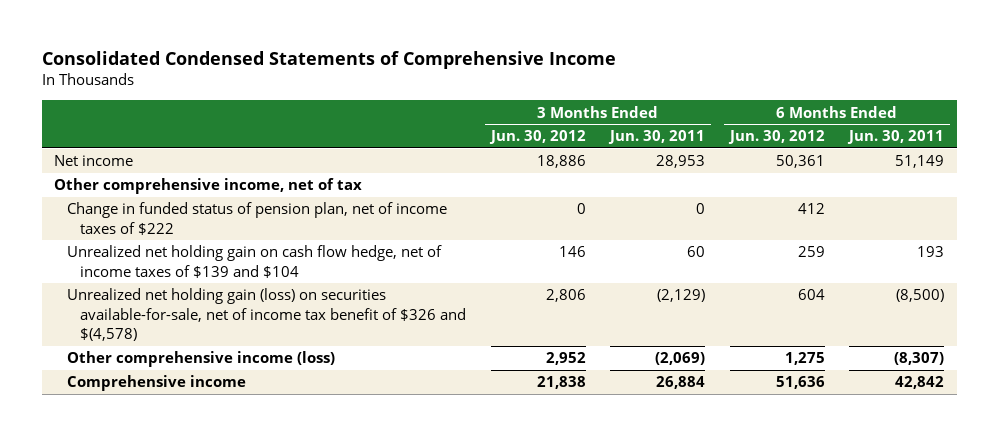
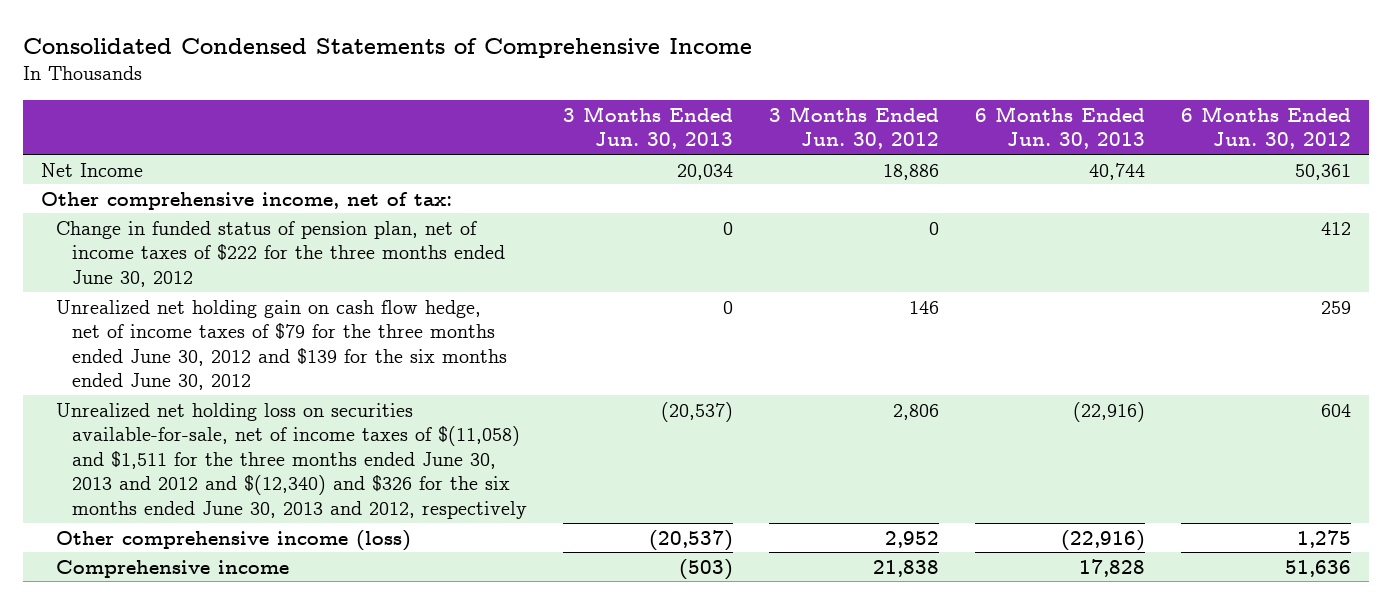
[608,130,706,145] Jun. 30, 2011 -> none
[847,130,945,145] Jun. 30, 2011 -> none
none -> [562,105,733,150] 3 Months Ended Jun. 30, 2013
none -> [975,105,1146,150] 6 Months Ended Jun. 30, 2013
[54,155,134,167] Net income -> [40,162,143,177] Net Income
[54,178,363,195] Other comprehensive income, net of tax -> [40,191,452,210] Other comprehensive income, net of tax:
[67,202,448,235] Change in funded status of pension plan, net of income taxes of $222 -> [56,220,505,287] Change in funded status of pension plan, net of income taxes of $222 for the three months ended June 30, 2012
[67,245,443,278] Unrealized net holding gain on cash flow hedge, net of income taxes of $139 and $104 -> [56,299,507,391] Unrealized net holding gain on cash flow hedge, net of income taxes of $79 for the three months ended June 30, 2012 and $139 for the six months ended June 30, 2012
[67,288,467,342] Unrealized net holding gain (loss) on securities available-for-sale, net of income tax benefit of $326 and $(4,578) -> [56,402,527,520] Unrealized net holding loss on securities available-for-sale, net of income taxes of $(11,058) and $1,511 for the three months ended June 30, 2013 and 2012 and $(12,340) and $326 for the six months ended June 30, 2013 and 2012, respectively

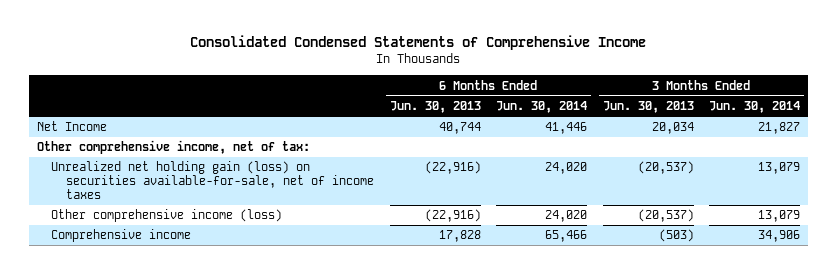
[768,105,939,150] 3 Months Ended Jun. 30, 2012 -> none
[1181,105,1352,150] 6 Months Ended Jun. 30, 2012 -> none
none -> [496,101,588,114] Jun. 30, 2014
none -> [709,101,801,114] Jun. 30, 2014
[56,220,505,287] Change in funded status of pension plan, net of income taxes of $222 for the three months ended June 30, 2012 -> none
[56,299,507,391] Unrealized net holding gain on cash flow hedge, net of income taxes of $79 for the three months ended June 30, 2012 and $139 for the six months ended June 30, 2012 -> none
[56,402,527,520] Unrealized net holding loss on securities available-for-sale, net of income taxes of $(11,058) and $1,511 for the three months ended June 30, 2013 and 2012 and $(12,340) and $326 for the six months ended June 30, 2013 and 2012, respectively -> [51,161,374,200] Unrealized net holding gain (loss) on securities available-for-sale, net of income taxes

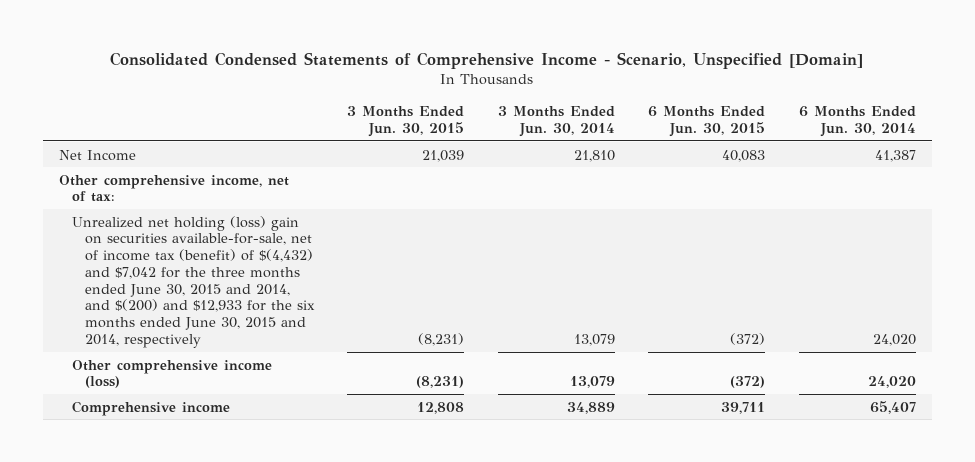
[190,35,647,51] Consolidated Condensed Statements of Comprehensive Income -> [110,51,864,69] Consolidated Condensed Statements of Comprehensive Income - Scenario, Unspecified [Domain]
[389,101,481,114] Jun. 30, 2013 -> none
[602,101,694,114] Jun. 30, 2013 -> none
none -> [347,106,465,138] 3 Months Ended Jun. 30, 2015
none -> [648,106,766,138] 6 Months Ended Jun. 30, 2015
[545,122,588,135] 41,446 -> [874,149,916,162] 41,387
[758,122,801,135] 21,827 -> [573,149,615,162] 21,810
[51,161,374,200] Unrealized net holding gain (loss) on securities available-for-sale, net of income taxes -> [71,215,315,348] Unrealized net holding (loss) gain on securities available-for-sale, net of income tax (benefit) of $(4,432) and $7,042 for the three months ended June 30, 2015 and 2014, and $(200) and $12,933 for the six months ended June 30, 2015 and 2014, respectively
[545,230,588,243] 65,466 -> [869,400,916,414] 65,407
[758,230,801,243] 34,906 -> [566,401,615,414] 34,889

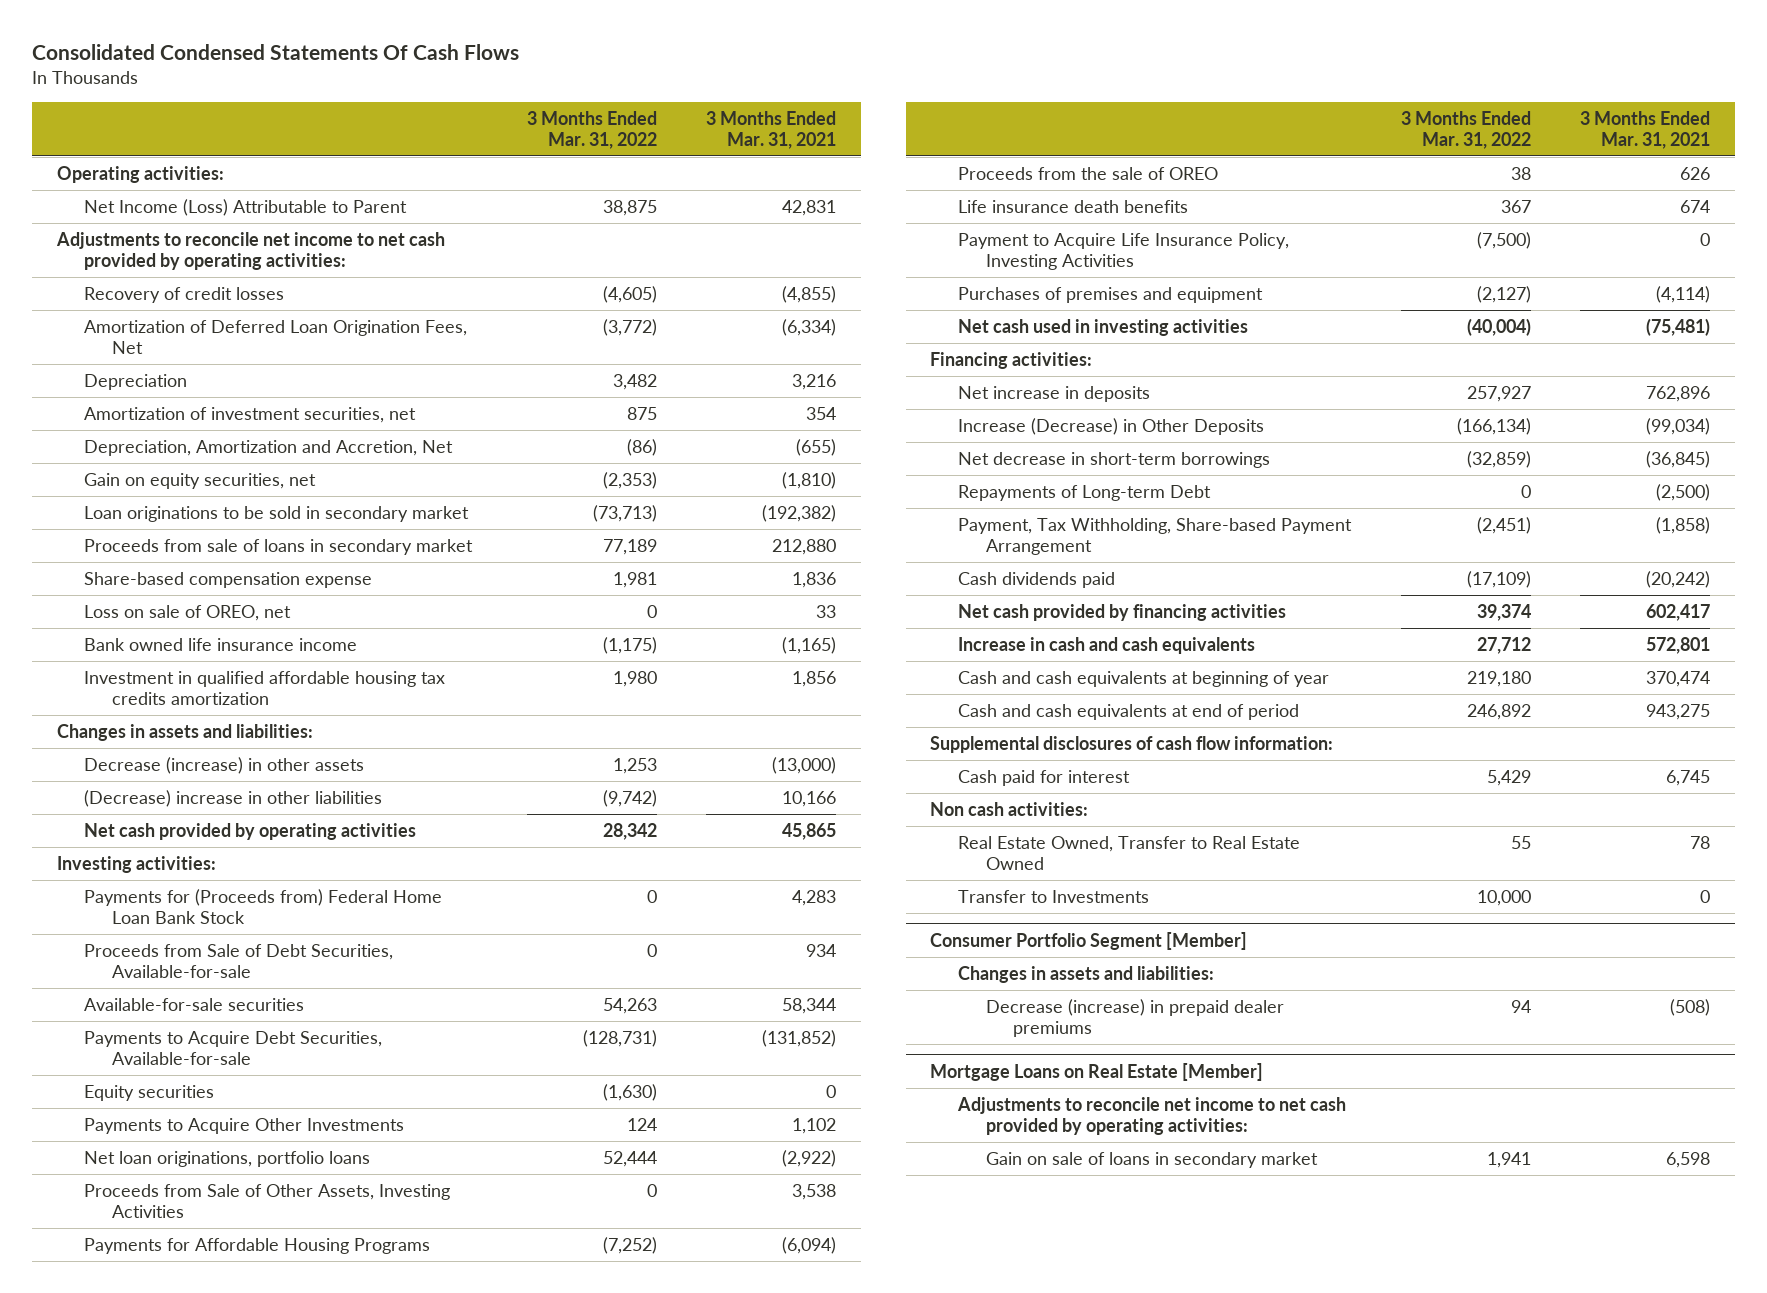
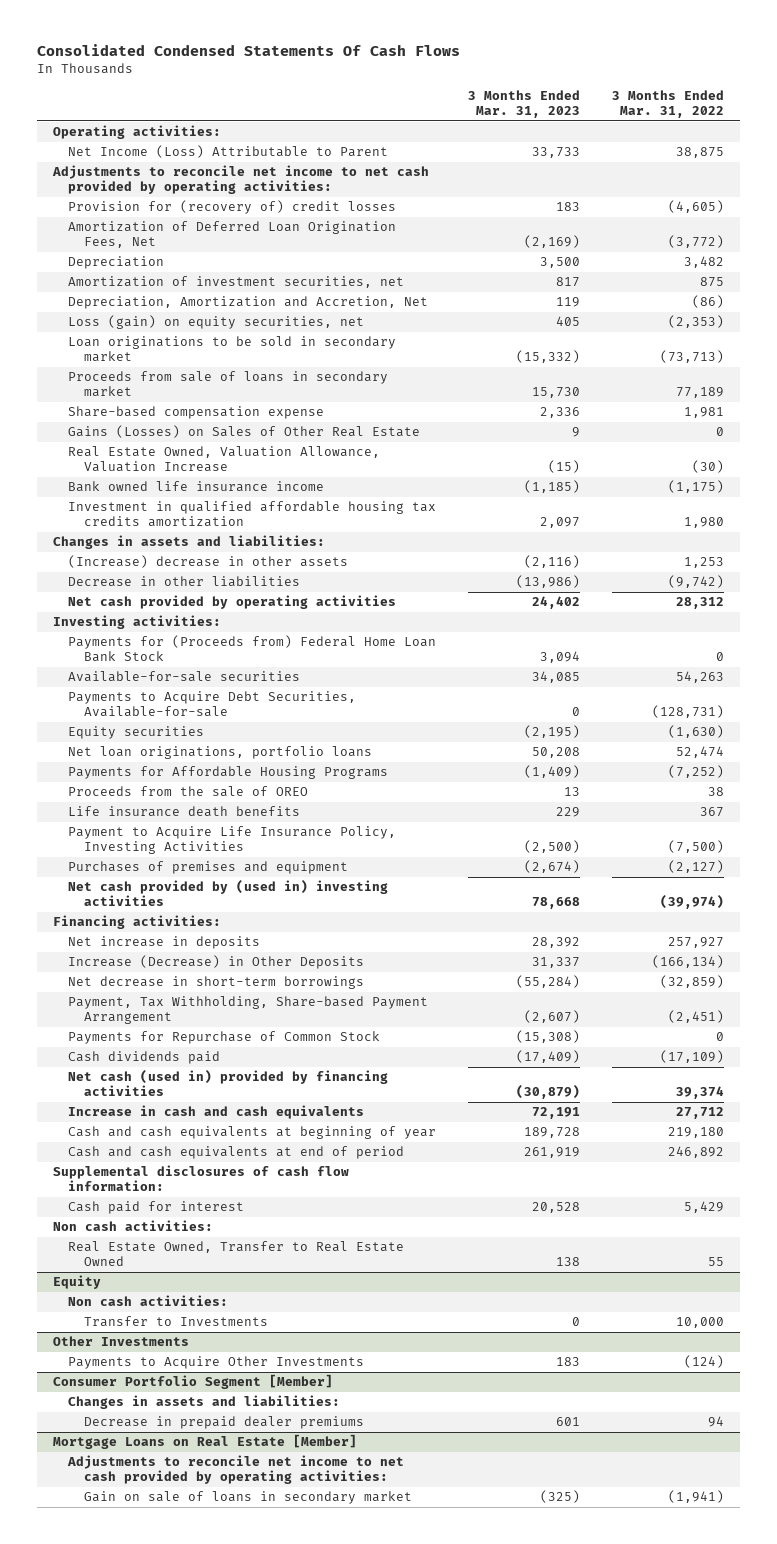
[706,110,837,149] 3 Months Ended Mar. 31, 2021 -> none
none -> [468,89,581,119] 3 Months Ended Mar. 31, 2023
[84,287,285,304] Recovery of credit losses -> [68,200,397,215] Provision for (recovery of) credit losses
[84,473,317,490] Gain on equity securities, net -> [68,315,365,330] Loss (gain) on equity securities, net
[84,605,292,622] Loss on sale of OREO, net -> [68,425,421,439] Gains (Losses) on Sales of Other Real Estate
none -> [68,446,381,473] Real Estate Owned, Valuation Allowance, Valuation Increase
[84,757,365,775] Decrease (increase) in other assets -> [68,555,349,569] (Increase) decrease in other assets
[84,790,383,808] (Decrease) increase in other liabilities -> [68,576,301,588] Decrease in other liabilities
[602,823,657,841] 28,342 -> [676,597,725,610] 28,312
[84,944,394,979] Proceeds from Sale of Debt Securities, Available-for-sale -> none
[84,1118,405,1135] Payments to Acquire Other Investments -> none
[84,1184,451,1219] Proceeds from Sale of Other Assets, Investing Activities -> none
[602,1151,657,1168] 52,444 -> [676,746,725,759] 52,474
[958,319,1249,337] Net cash used in investing activities -> [68,880,389,907] Net cash provided by (used in) investing activities
[1466,318,1531,337] (40,004) -> [660,895,725,910] (39,974)
[958,485,1212,502] Repayments of Long-term Debt -> none
none -> [68,1031,381,1045] Payments for Repurchase of Common Stock
[958,604,1287,622] Net cash provided by financing activities -> [68,1070,389,1097] Net cash (used in) provided by financing activities
none -> [52,1275,101,1290] Equity
none -> [68,1295,229,1307] Non cash activities:
none -> [52,1336,189,1347] Other Investments
none -> [68,1356,365,1370] Payments to Acquire Other Investments
[985,999,1284,1038] Decrease (increase) in prepaid dealer premiums -> [84,1416,365,1430] Decrease in prepaid dealer premiums
[1486,1152,1531,1169] 1,941 -> [668,1490,725,1504] (1,941)

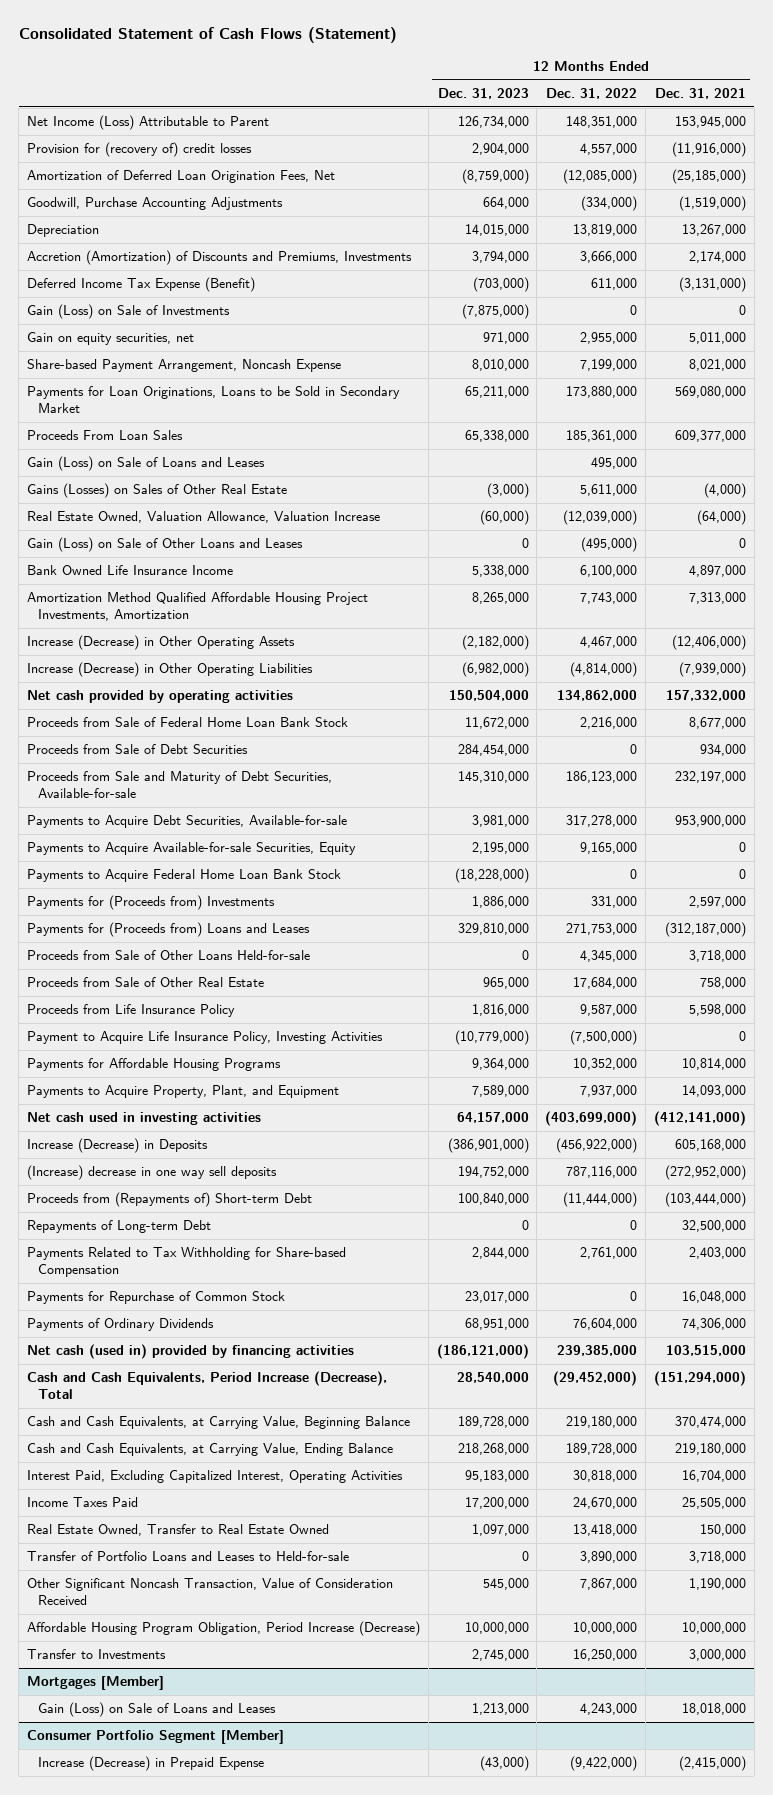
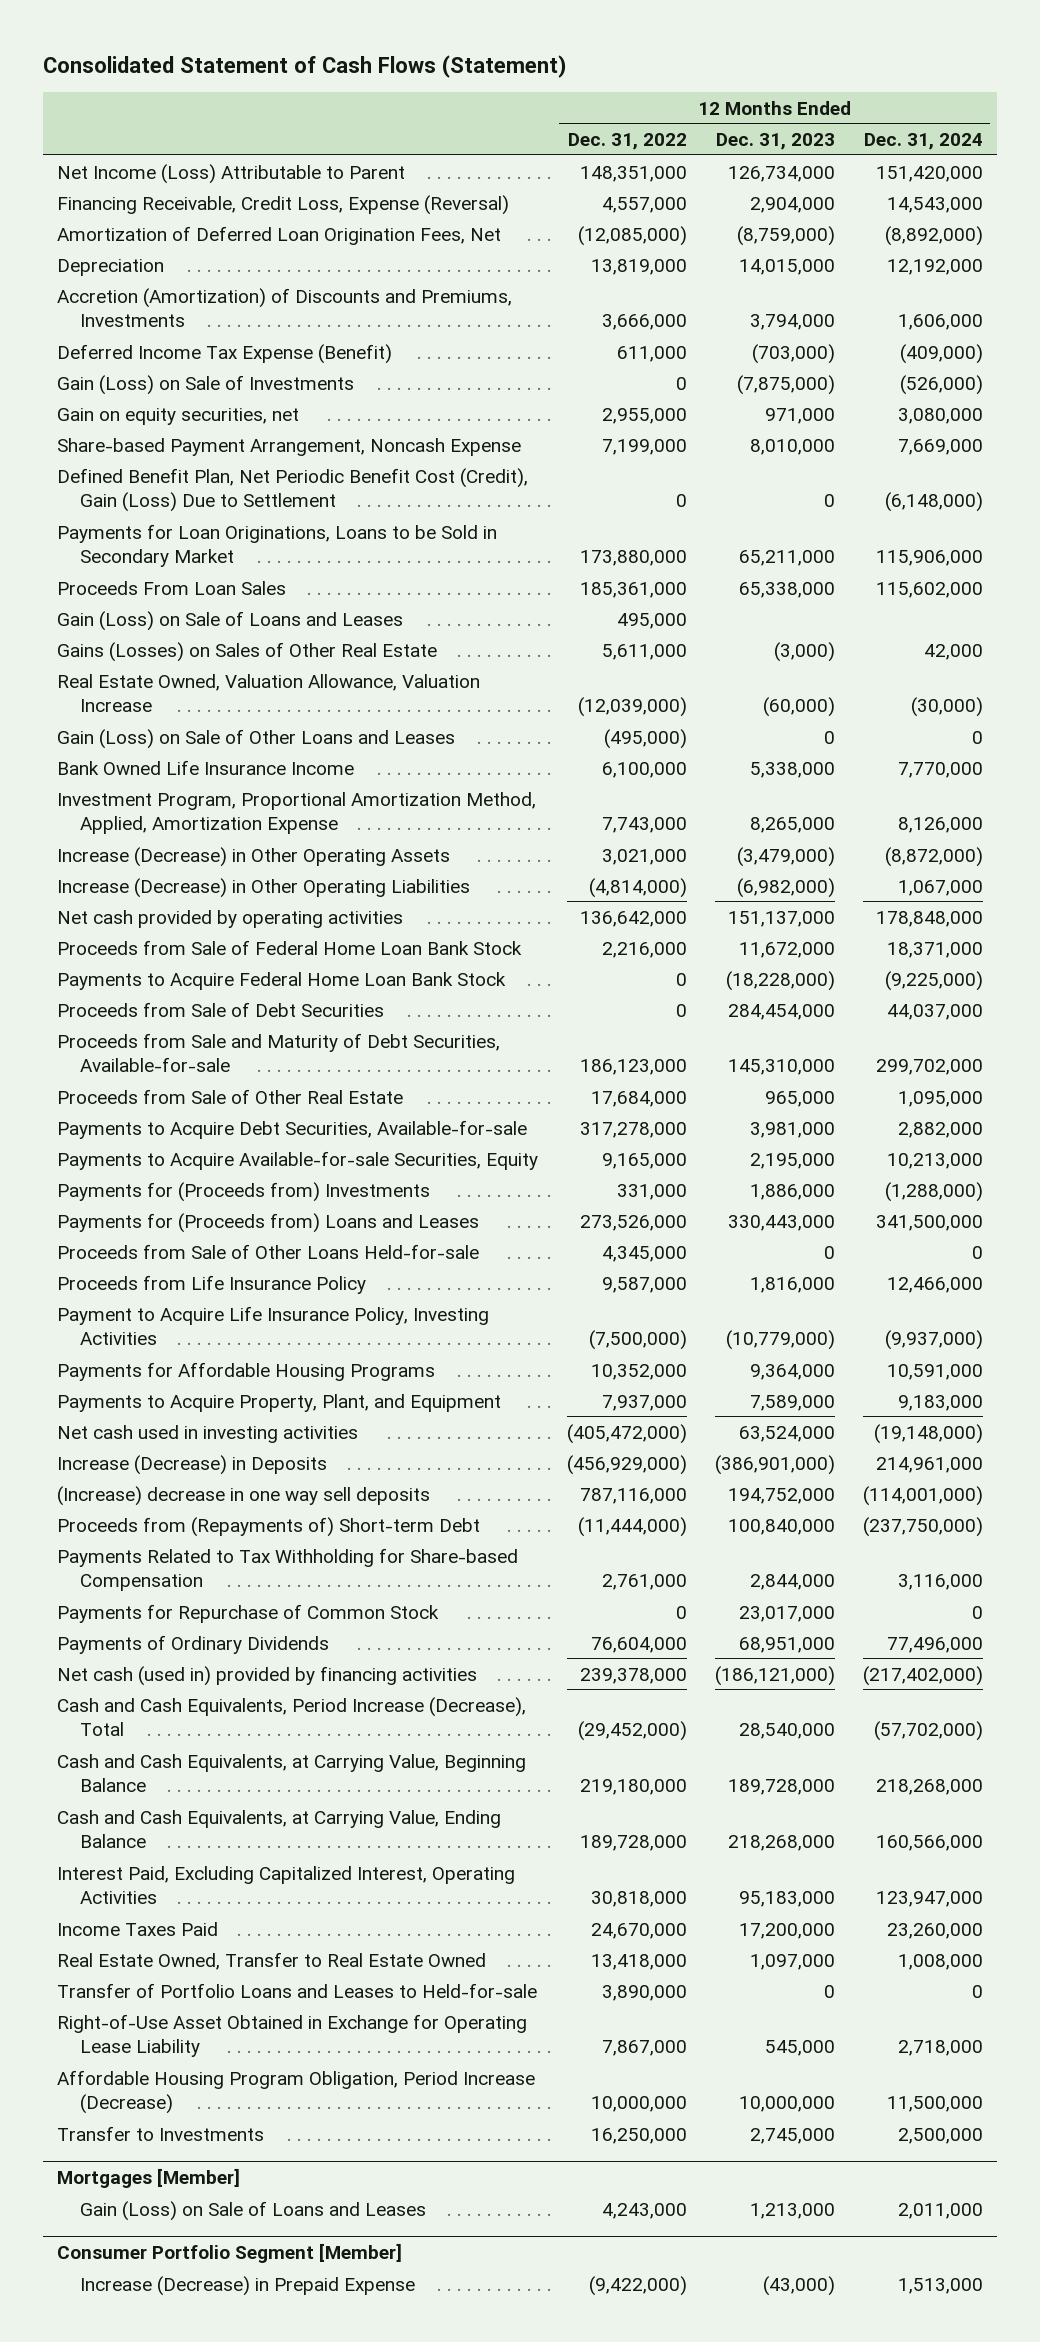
[654,88,746,100] Dec. 31, 2021 -> none
none -> [864,132,984,150] Dec. 31, 2024
[26,142,252,158] Provision for (recovery of) credit losses -> [57,194,510,215] Financing Receivable, Credit Loss, Expense (Reversal)
[26,197,283,211] Goodwill, Purchase Accounting Adjustments -> none
none -> [57,467,529,513] Defined Benefit Plan, Net Periodic Benefit Cost (Credit), Gain (Loss) Due to Settlement
[26,592,368,622] Amortization Method Qualified Affordable Housing Project Investments, Amortization -> [57,791,537,835] Investment Program, Proportional Amortization Method, Applied, Amortization Expense
[461,635,529,651] (2,182,000) -> [736,846,835,867] (3,479,000)
[580,636,638,649] 4,467,000 -> [601,848,687,865] 3,021,000
[448,690,529,702] 150,504,000 -> [727,910,835,927] 151,137,000
[557,690,638,702] 134,862,000 -> [579,910,687,927] 136,642,000
[26,869,341,883] Payments to Acquire Federal Home Loan Bank Stock -> [57,971,507,990] Payments to Acquire Federal Home Loan Bank Stock
[26,977,264,988] Proceeds from Sale of Other Real Estate -> [57,1088,404,1104] Proceeds from Sale of Other Real Estate
[457,923,529,936] 329,810,000 -> [727,1214,835,1231] 330,443,000
[566,923,638,936] 271,753,000 -> [579,1214,687,1231] 273,526,000
[456,1112,529,1124] 64,157,000 -> [738,1425,835,1442] 63,524,000
[545,1111,638,1127] (403,699,000) -> [566,1423,687,1444] (405,472,000)
[556,1138,638,1154] (456,922,000) -> [566,1454,687,1475] (456,929,000)
[26,1220,211,1234] Repayments of Long-term Debt -> none
[557,1345,638,1357] 239,385,000 -> [579,1667,687,1684] 239,378,000
[26,1578,393,1606] Other Significant Noncash Transaction, Value of Consideration Received -> [57,2013,528,2058] Right-of-Use Asset Obtained in Exchange for Operating Lease Liability

